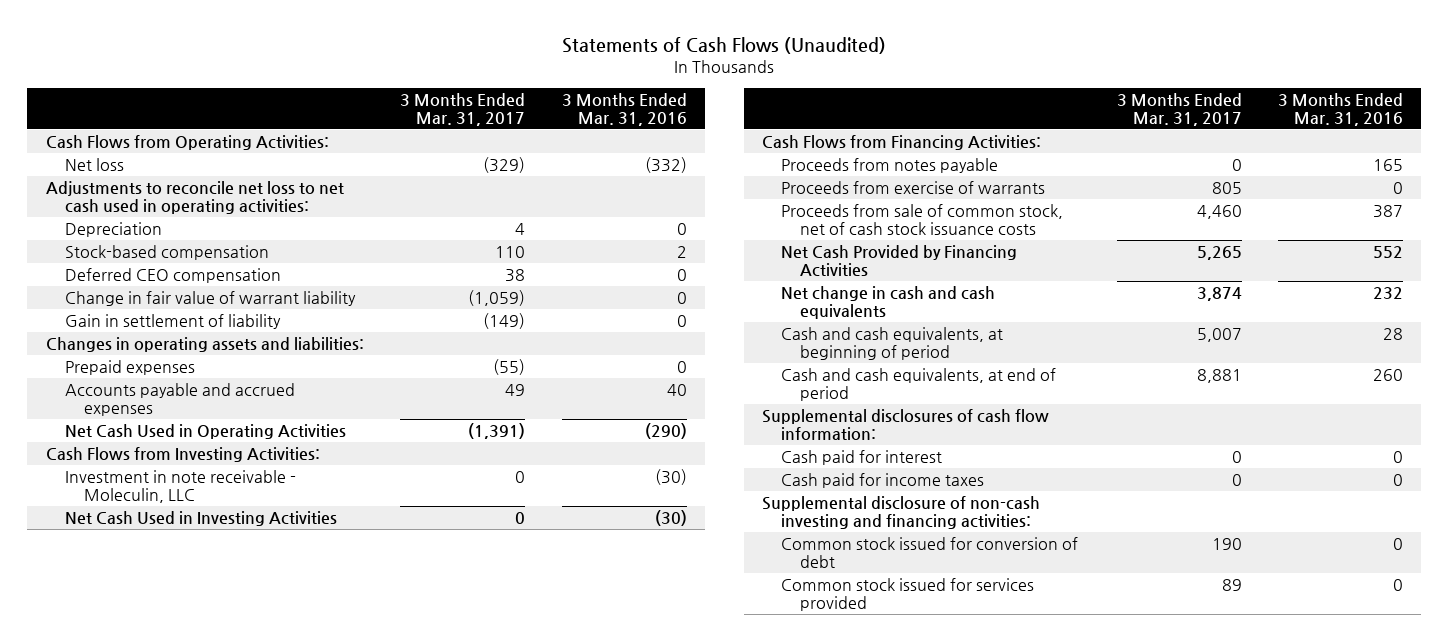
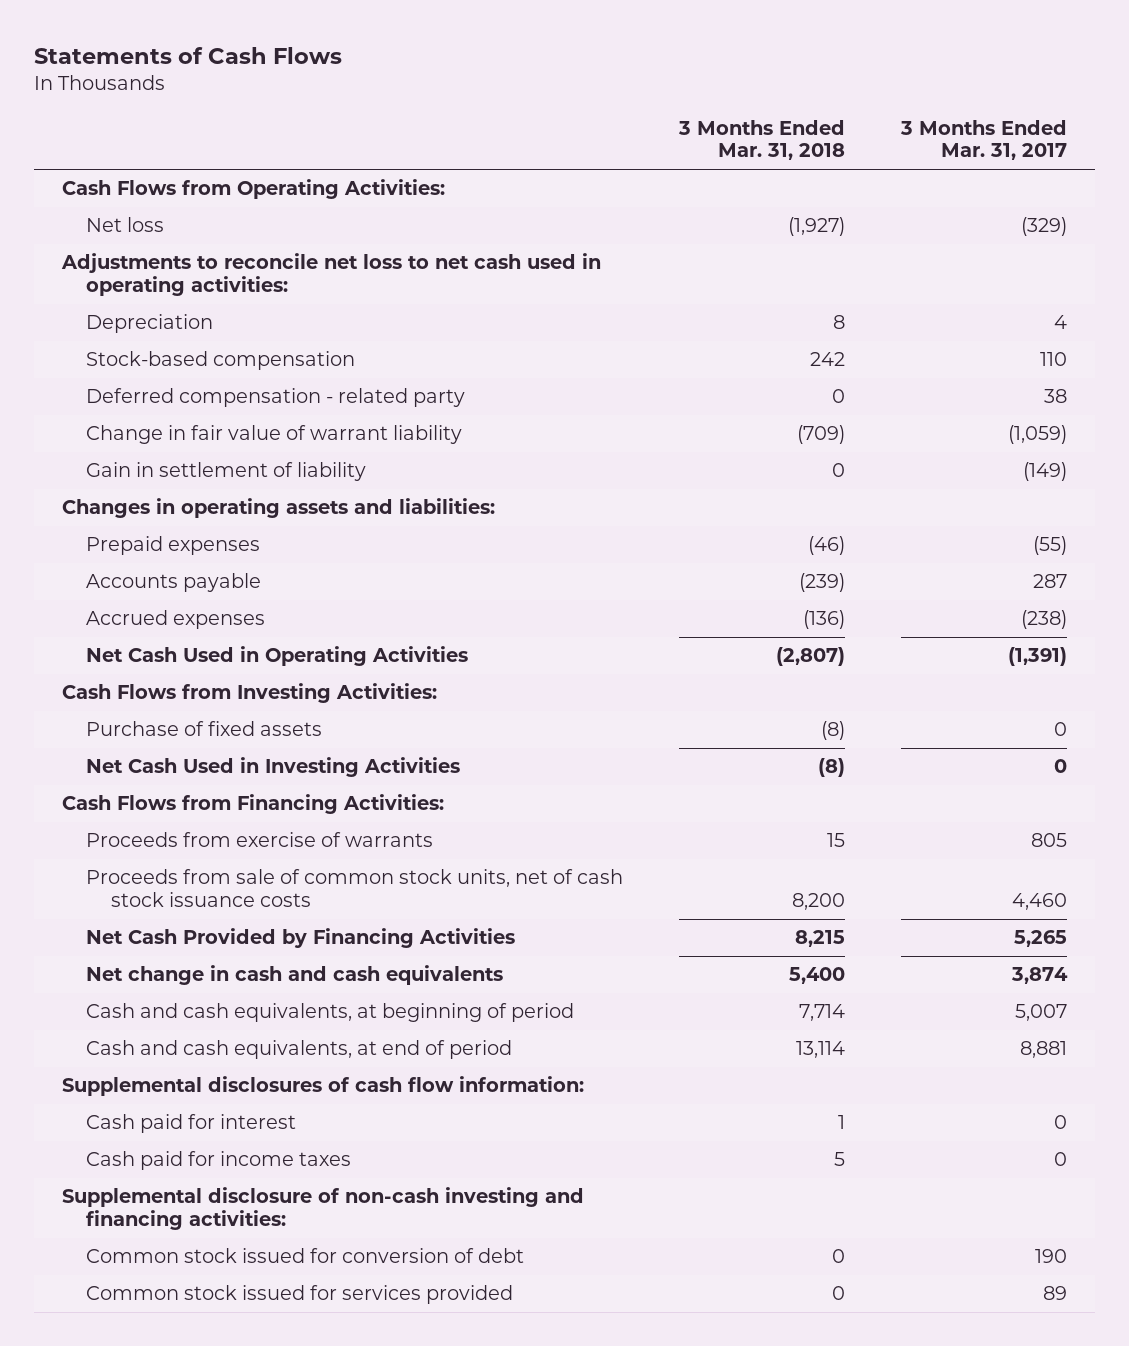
[562,37,887,55] Statements of Cash Flows (Unaudited) -> [33,46,342,64] Statements of Cash Flows
[561,92,687,126] 3 Months Ended Mar. 31, 2016 -> none
none -> [678,119,846,161] 3 Months Ended Mar. 31, 2018
[64,267,281,283] Deferred CEO compensation -> [86,388,466,408] Deferred compensation - related party
[64,382,295,416] Accounts payable and accrued expenses -> none
none -> [86,573,262,593] Accounts payable
none -> [86,610,266,630] Accrued expenses
[64,469,296,503] Investment in note receivable - Moleculin, LLC -> none
none -> [86,721,323,737] Purchase of fixed assets
[781,157,999,173] Proceeds from notes payable -> none
[781,203,1064,235] Proceeds from sale of common stock, net of cash stock issuance costs -> [86,869,624,908] Proceeds from sale of common stock units, net of cash stock issuance costs

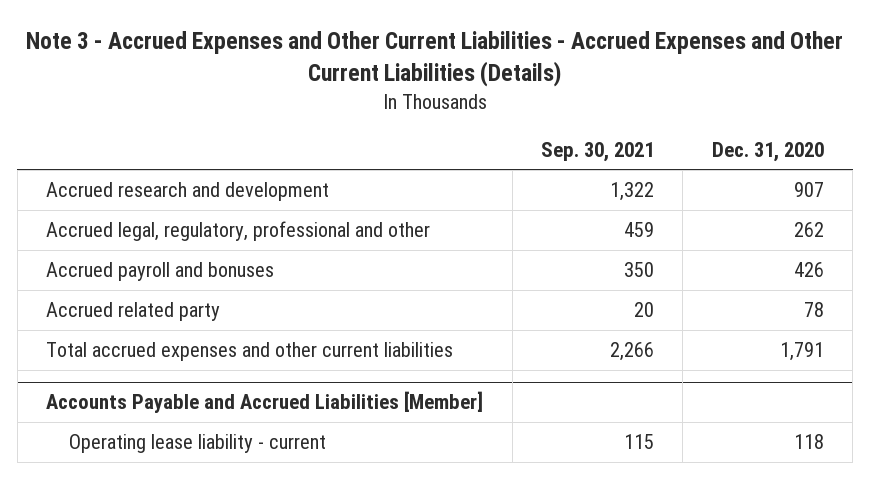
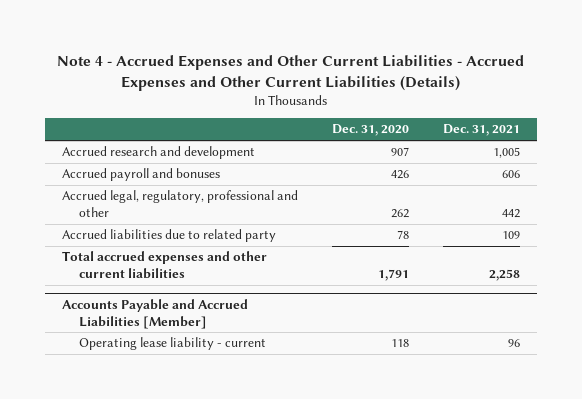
[25,31,843,88] Note 3 - Accrued Expenses and Other Current Liabilities - Accrued Expenses and Other Current Liabilities (Details) -> [56,54,524,91] Note 4 - Accrued Expenses and Other Current Liabilities - Accrued Expenses and Other Current Liabilities (Details)
[540,141,654,162] Sep. 30, 2021 -> none
none -> [442,124,520,137] Dec. 31, 2021
[46,221,431,242] Accrued legal, regulatory, professional and other -> [61,190,298,218] Accrued legal, regulatory, professional and other
[46,302,221,322] Accrued related party -> [61,229,276,243] Accrued liabilities due to related party

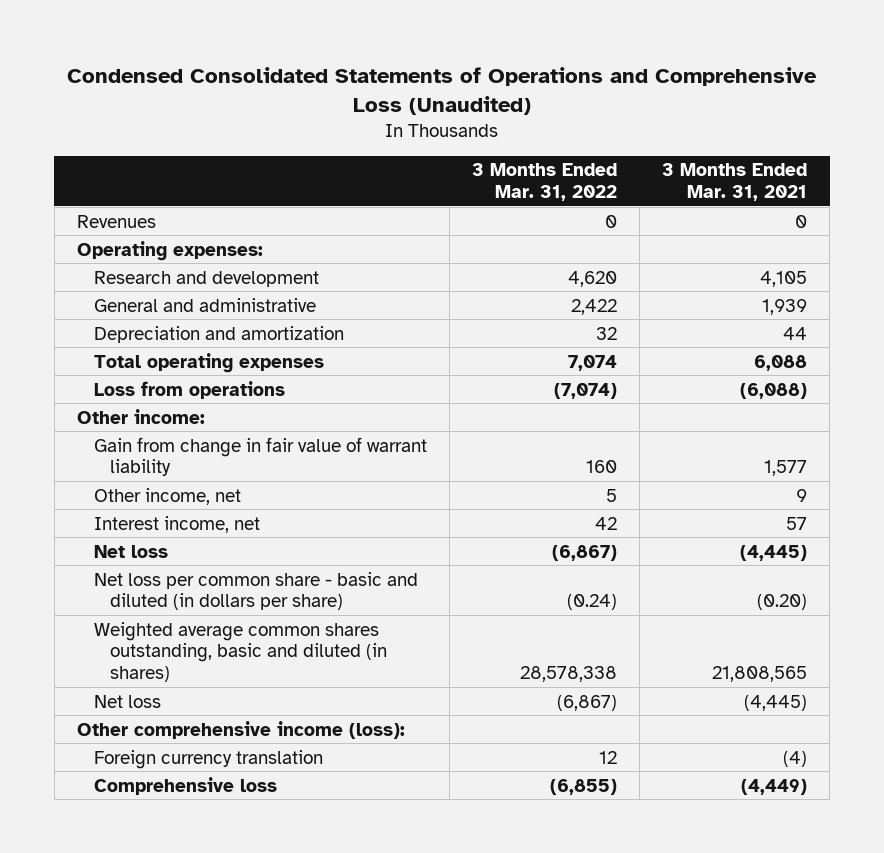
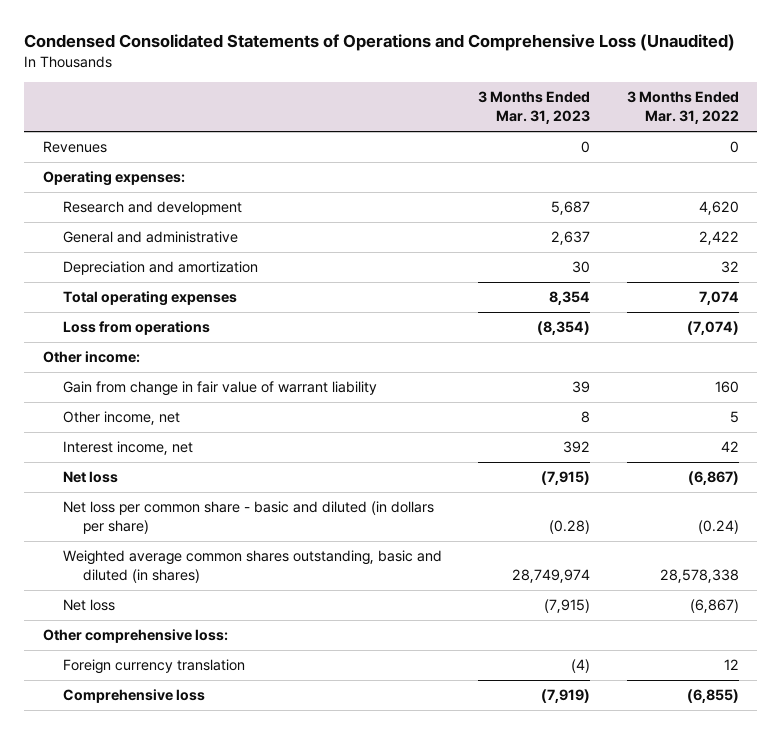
[662,163,808,202] 3 Months Ended Mar. 31, 2021 -> none
none -> [478,91,591,125] 3 Months Ended Mar. 31, 2023
[76,720,405,739] Other comprehensive income (loss): -> [42,629,228,644] Other comprehensive loss:

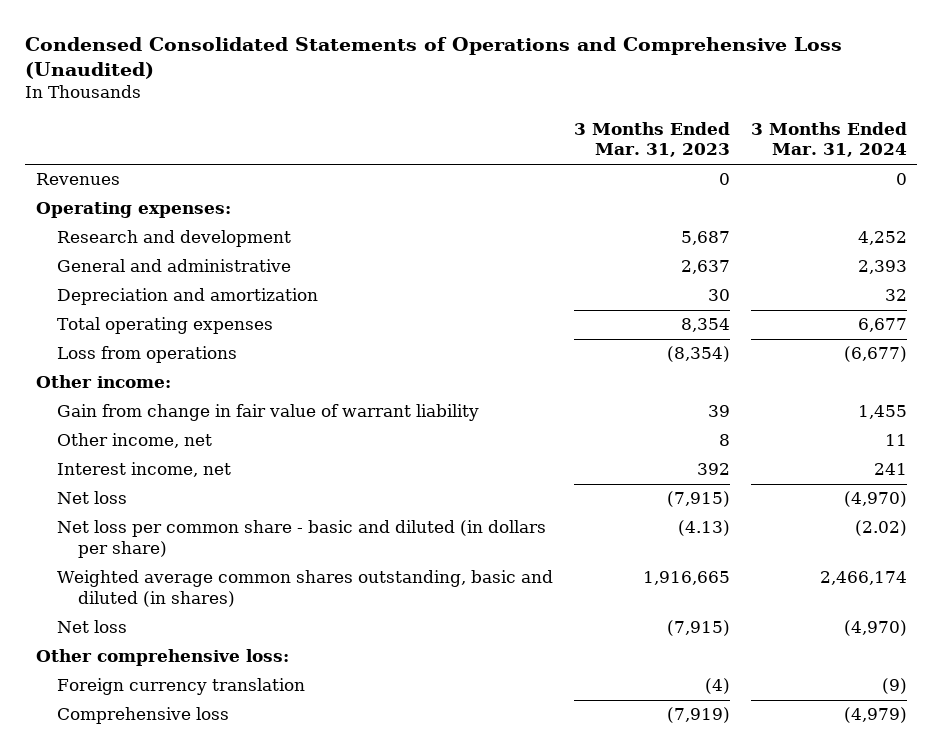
[626,91,739,125] 3 Months Ended Mar. 31, 2022 -> none
none -> [750,121,907,158] 3 Months Ended Mar. 31, 2024
[549,520,591,535] (0.28) -> [677,520,730,537] (4.13)
[512,569,591,584] 28,749,974 -> [642,571,730,586] 1,916,665

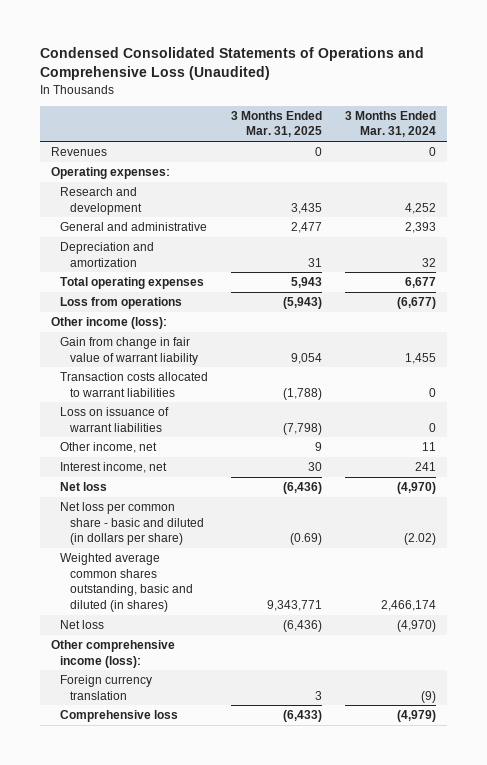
[573,121,730,158] 3 Months Ended Mar. 31, 2023 -> none
none -> [231,110,323,138] 3 Months Ended Mar. 31, 2025
[35,375,171,389] Other income: -> [50,317,167,330] Other income (loss):
none -> [60,372,209,397] Transaction costs allocated to warrant liabilities
none -> [60,407,170,432] Loss on issuance of warrant liabilities
[35,649,289,667] Other comprehensive loss: -> [50,640,175,668] Other comprehensive income (loss):

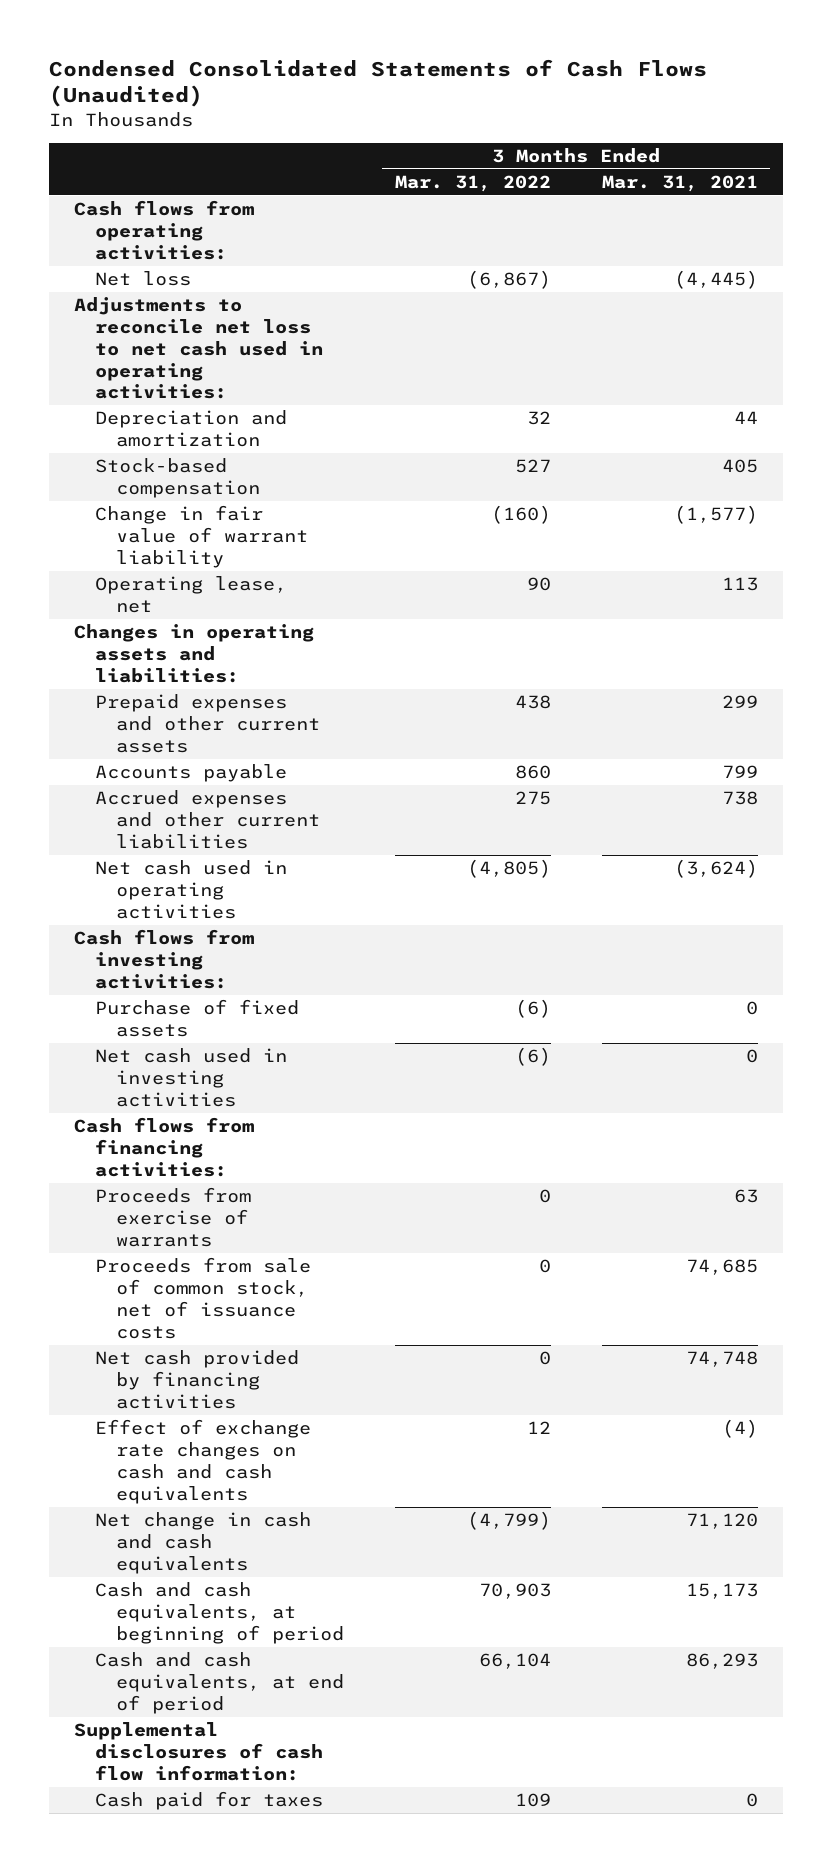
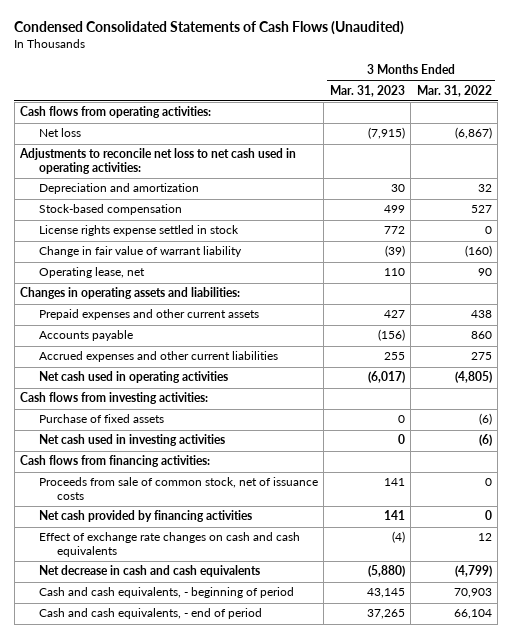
[601,175,758,193] Mar. 31, 2021 -> none
none -> [329,84,405,97] Mar. 31, 2023
none -> [38,225,239,237] License rights expense settled in stock
[95,1187,252,1247] Proceeds from exercise of warrants -> none
[74,1722,324,1781] Supplemental disclosures of cash flow information: -> none
[95,1791,324,1811] Cash paid for taxes -> none
[95,1512,312,1574] Net change in cash and cash equivalents -> [38,565,260,578] Net decrease in cash and cash equivalents
[95,1582,344,1644] Cash and cash equivalents, at beginning of period -> [38,587,294,599] Cash and cash equivalents, - beginning of period
[95,1652,344,1714] Cash and cash equivalents, at end of period -> [38,608,262,620] Cash and cash equivalents, - end of period

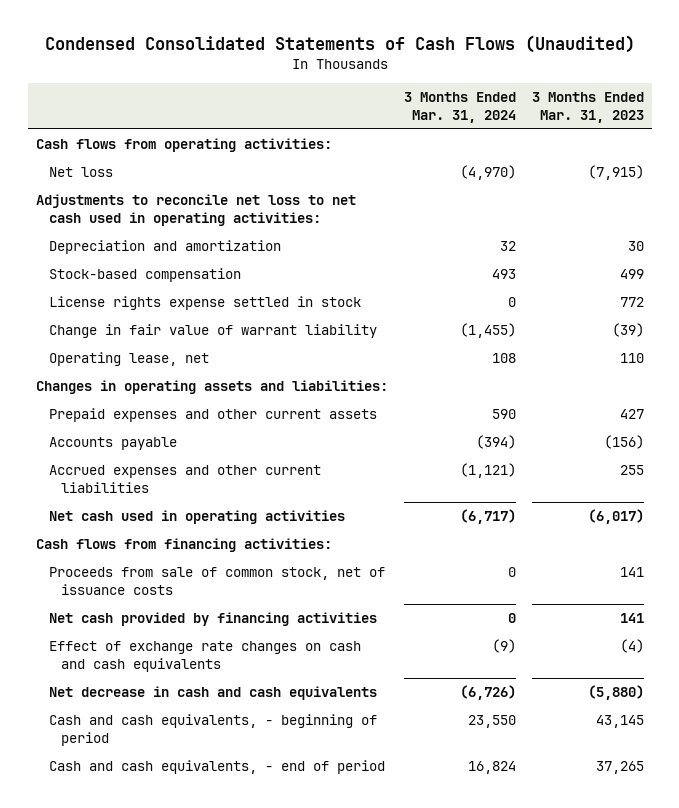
[416,84,492,97] Mar. 31, 2022 -> none
none -> [403,92,516,123] 3 Months Ended Mar. 31, 2024
[20,392,209,405] Cash flows from investing activities: -> none
[38,414,164,424] Purchase of fixed assets -> none
[38,434,225,447] Net cash used in investing activities -> none

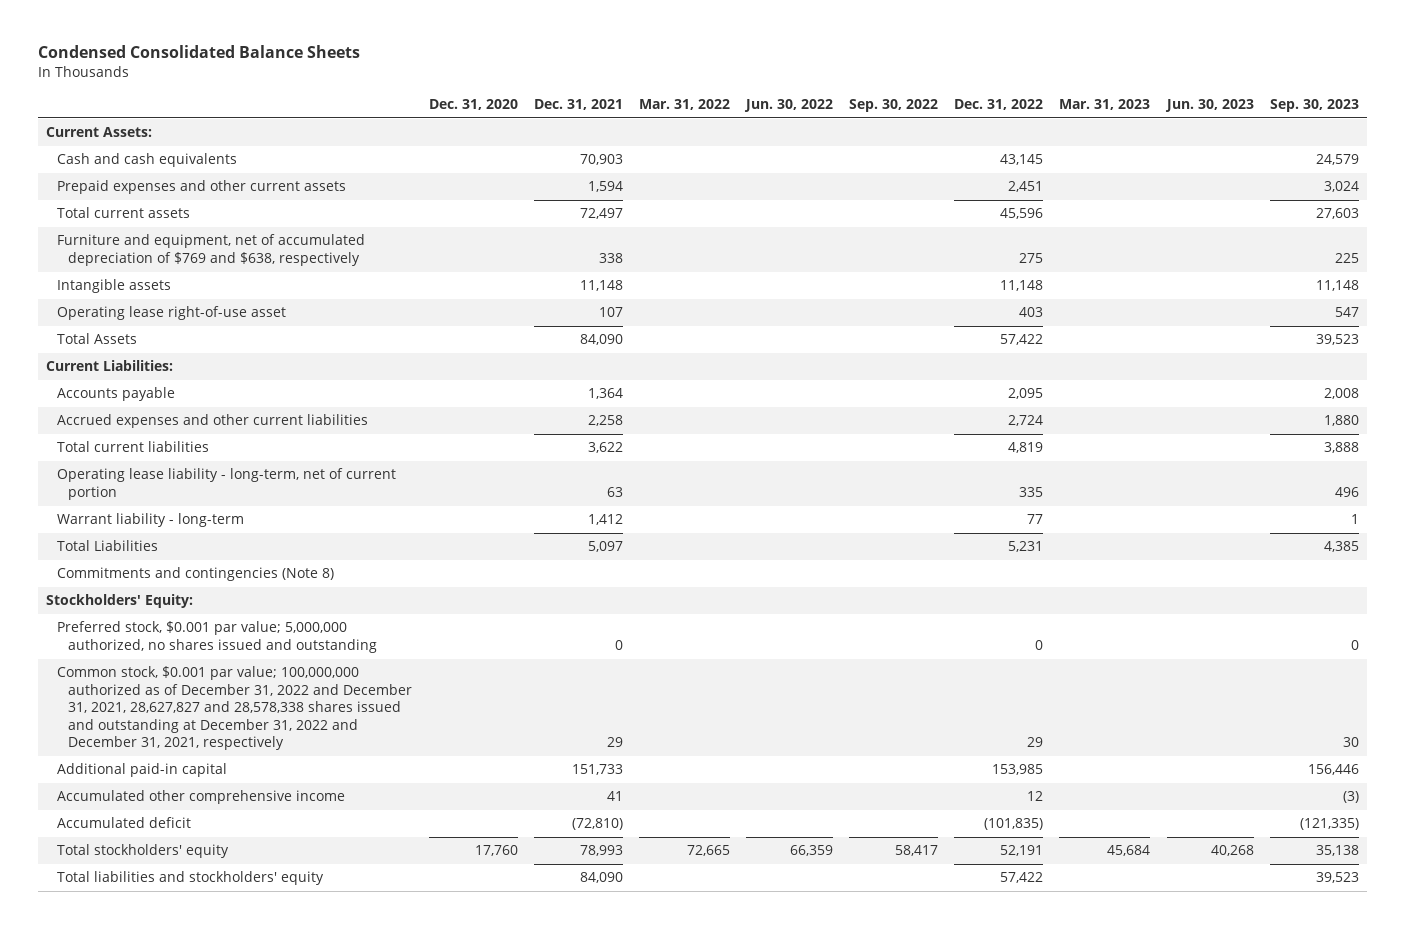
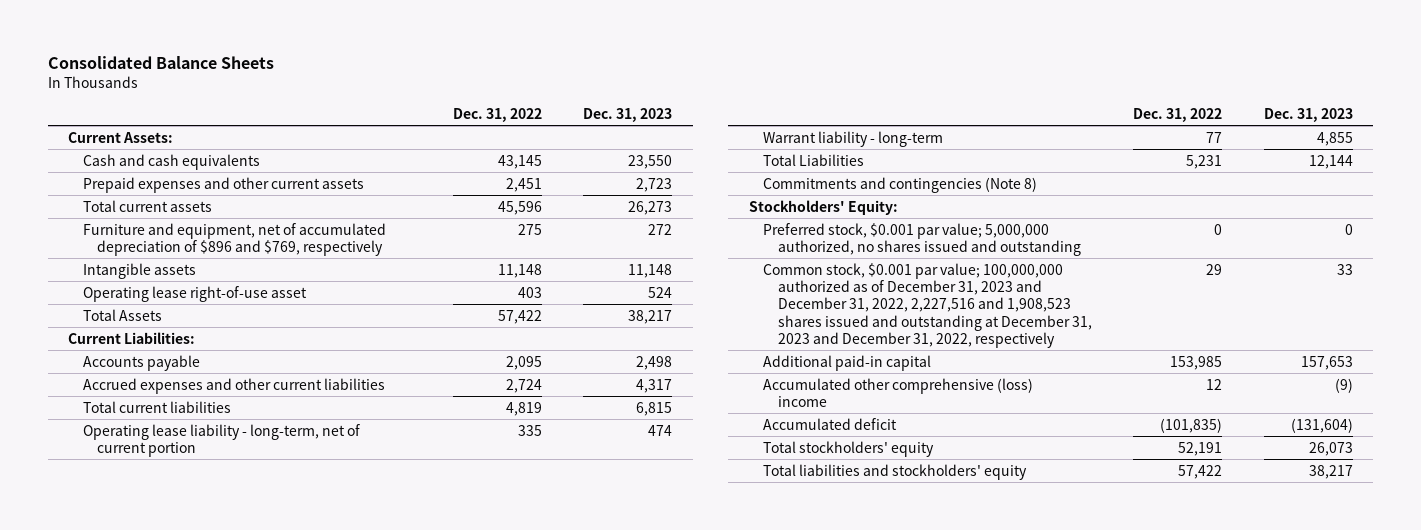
[37,45,360,59] Condensed Consolidated Balance Sheets -> [47,56,274,70] Consolidated Balance Sheets
[428,98,518,110] Dec. 31, 2020 -> none
[533,98,623,110] Dec. 31, 2021 -> none
[638,98,730,110] Mar. 31, 2022 -> none
[743,98,833,112] Jun. 30, 2022 -> none
[849,98,939,112] Sep. 30, 2022 -> none
[1059,98,1151,110] Mar. 31, 2023 -> none
[1164,98,1254,112] Jun. 30, 2023 -> none
[1269,98,1359,112] Sep. 30, 2023 -> none
none -> [583,107,673,122] Dec. 31, 2023
[56,234,365,266] Furniture and equipment, net of accumulated depreciation of $769 and $638, respectively -> [82,222,386,256] Furniture and equipment, net of accumulated depreciation of $896 and $769, respectively
[56,666,413,751] Common stock, $0.001 par value; 100,000,000 authorized as of December 31, 2022 and December 31, 2021, 28,627,827 and 28,578,338 shares issued and outstanding at December 31, 2022 and December 31, 2021, respectively -> [763,262,1092,349] Common stock, $0.001 par value; 100,000,000 authorized as of December 31, 2023 and December 31, 2022, 2,227,516 and 1,908,523 shares issued and outstanding at December 31, 2023 and December 31, 2022, respectively
[56,790,345,805] Accumulated other comprehensive income -> [763,377,1034,407] Accumulated other comprehensive (loss) income

